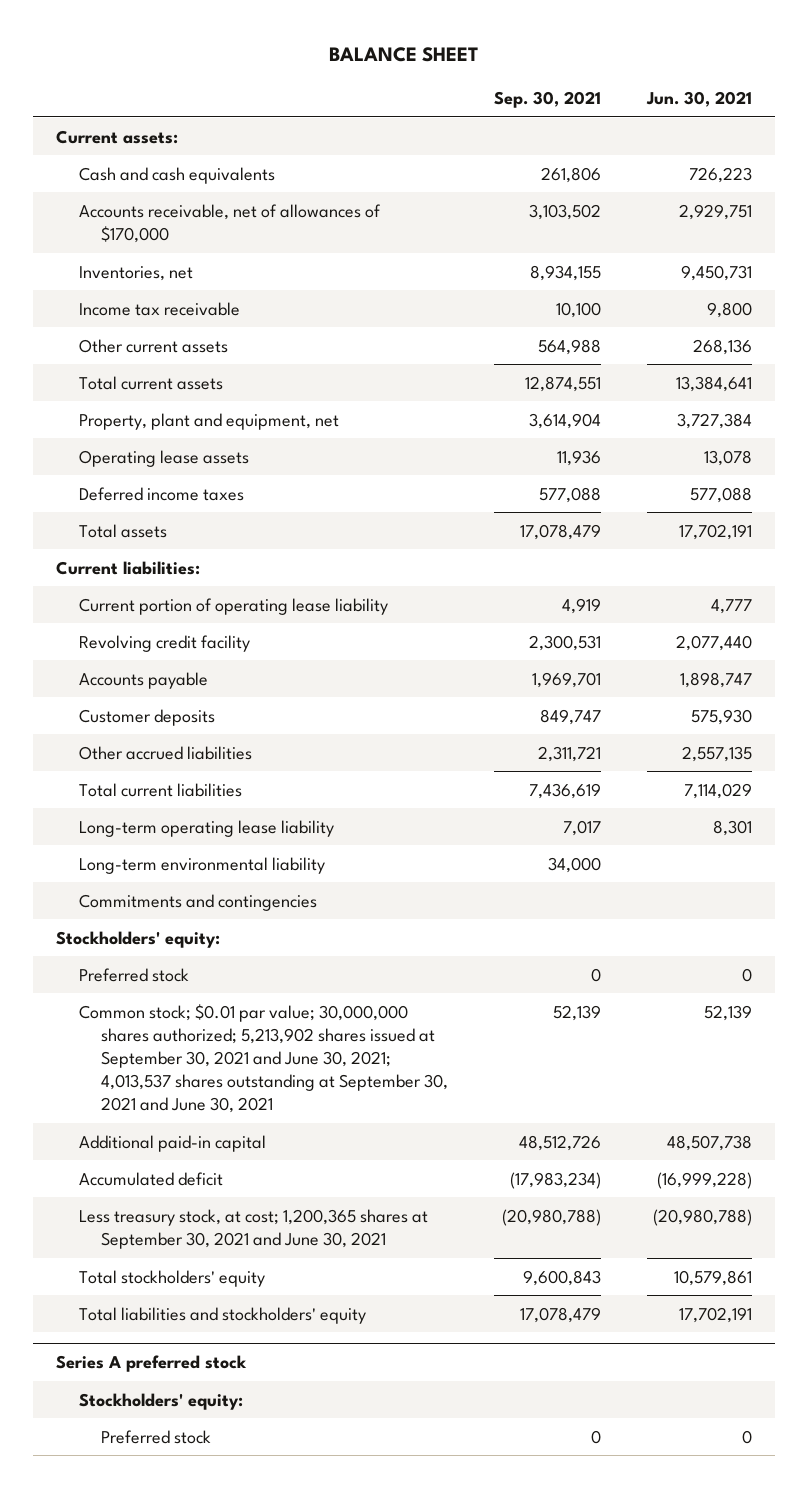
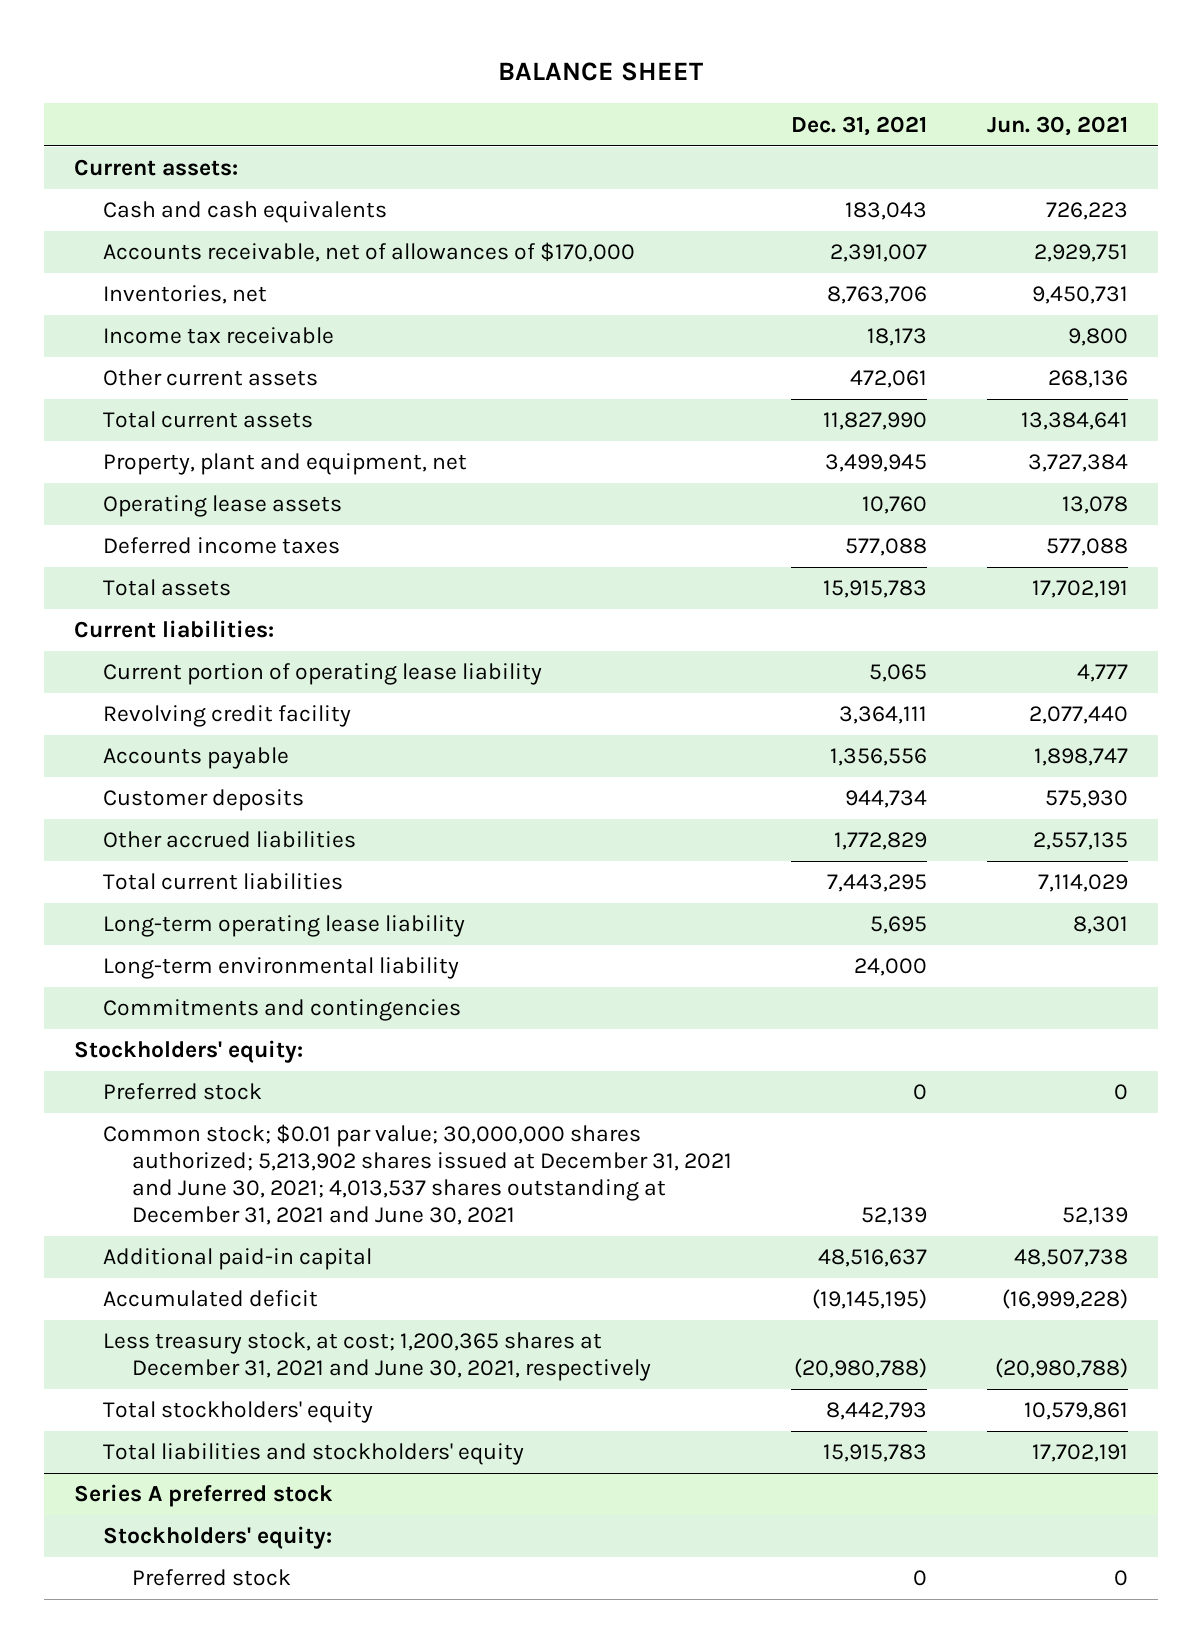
[493,90,601,108] Sep. 30, 2021 -> none
none -> [791,115,928,136] Dec. 31, 2021
[78,1003,448,1114] Common stock; $0.01 par value; 30,000,000 shares authorized; 5,213,902 shares issued at September 30, 2021 and June 30, 2021; 4,013,537 shares outstanding at September 30, 2021 and June 30, 2021 -> [102,1124,732,1226] Common stock; $0.01 par value; 30,000,000 shares authorized; 5,213,902 shares issued at December 31, 2021 and June 30, 2021; 4,013,537 shares outstanding at December 31, 2021 and June 30, 2021
[78,1208,428,1249] Less treasury stock, at cost; 1,200,365 shares at September 30, 2021 and June 30, 2021 -> [102,1332,651,1382] Less treasury stock, at cost; 1,200,365 shares at December 31, 2021 and June 30, 2021, respectively

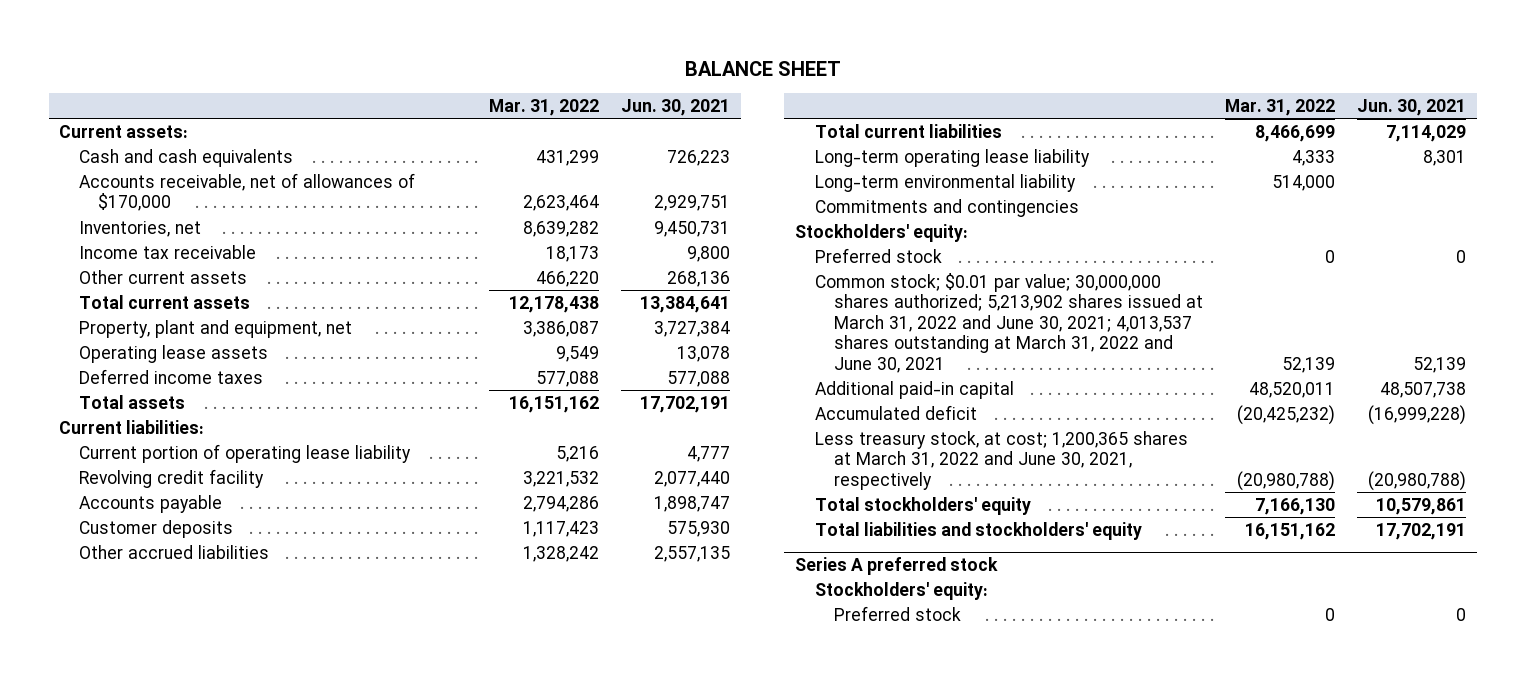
[791,115,928,136] Dec. 31, 2021 -> none
none -> [489,98,600,116] Mar. 31, 2022
[102,1124,732,1226] Common stock; $0.01 par value; 30,000,000 shares authorized; 5,213,902 shares issued at December 31, 2021 and June 30, 2021; 4,013,537 shares outstanding at December 31, 2021 and June 30, 2021 -> [814,272,1203,373] Common stock; $0.01 par value; 30,000,000 shares authorized; 5,213,902 shares issued at March 31, 2022 and June 30, 2021; 4,013,537 shares outstanding at March 31, 2022 and June 30, 2021
[102,1332,651,1382] Less treasury stock, at cost; 1,200,365 shares at December 31, 2021 and June 30, 2021, respectively -> [814,430,1188,490] Less treasury stock, at cost; 1,200,365 shares at March 31, 2022 and June 30, 2021, respectively

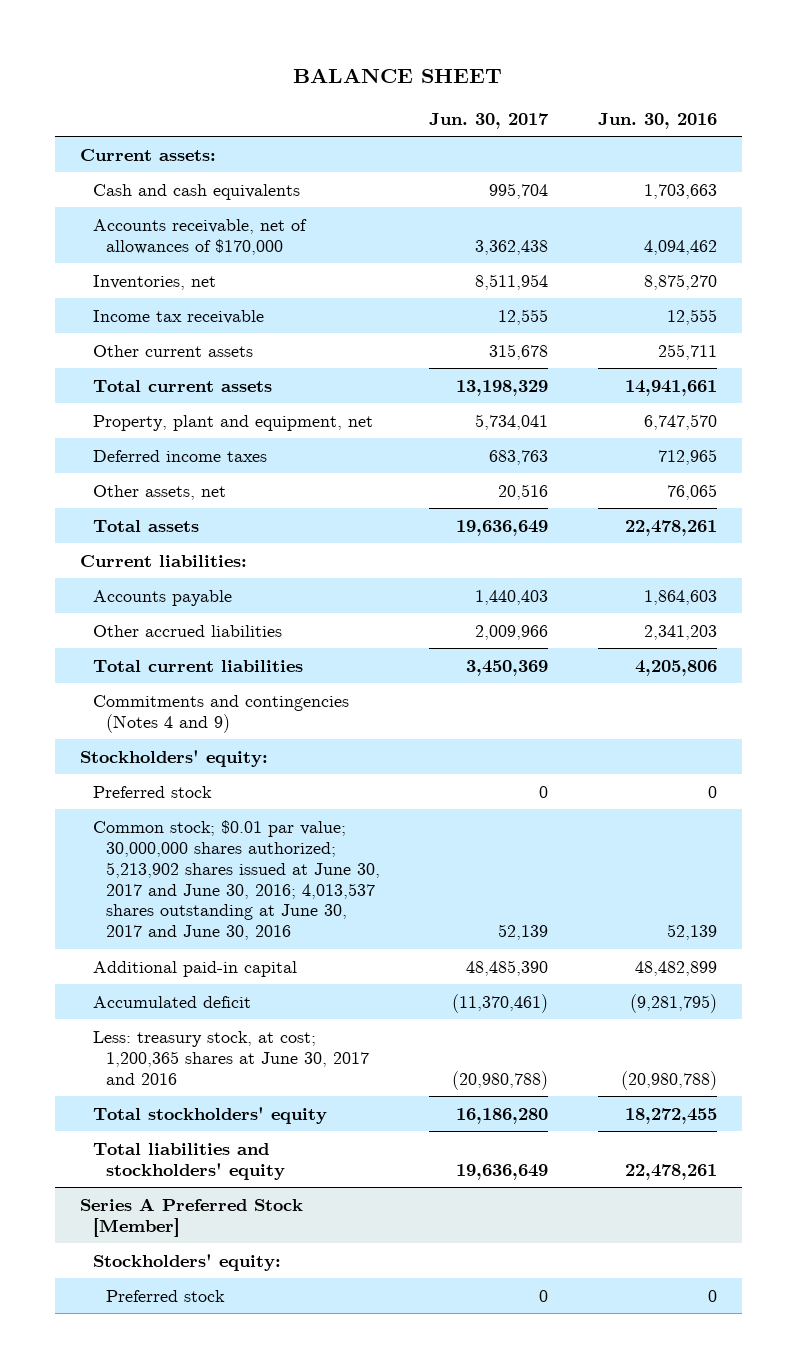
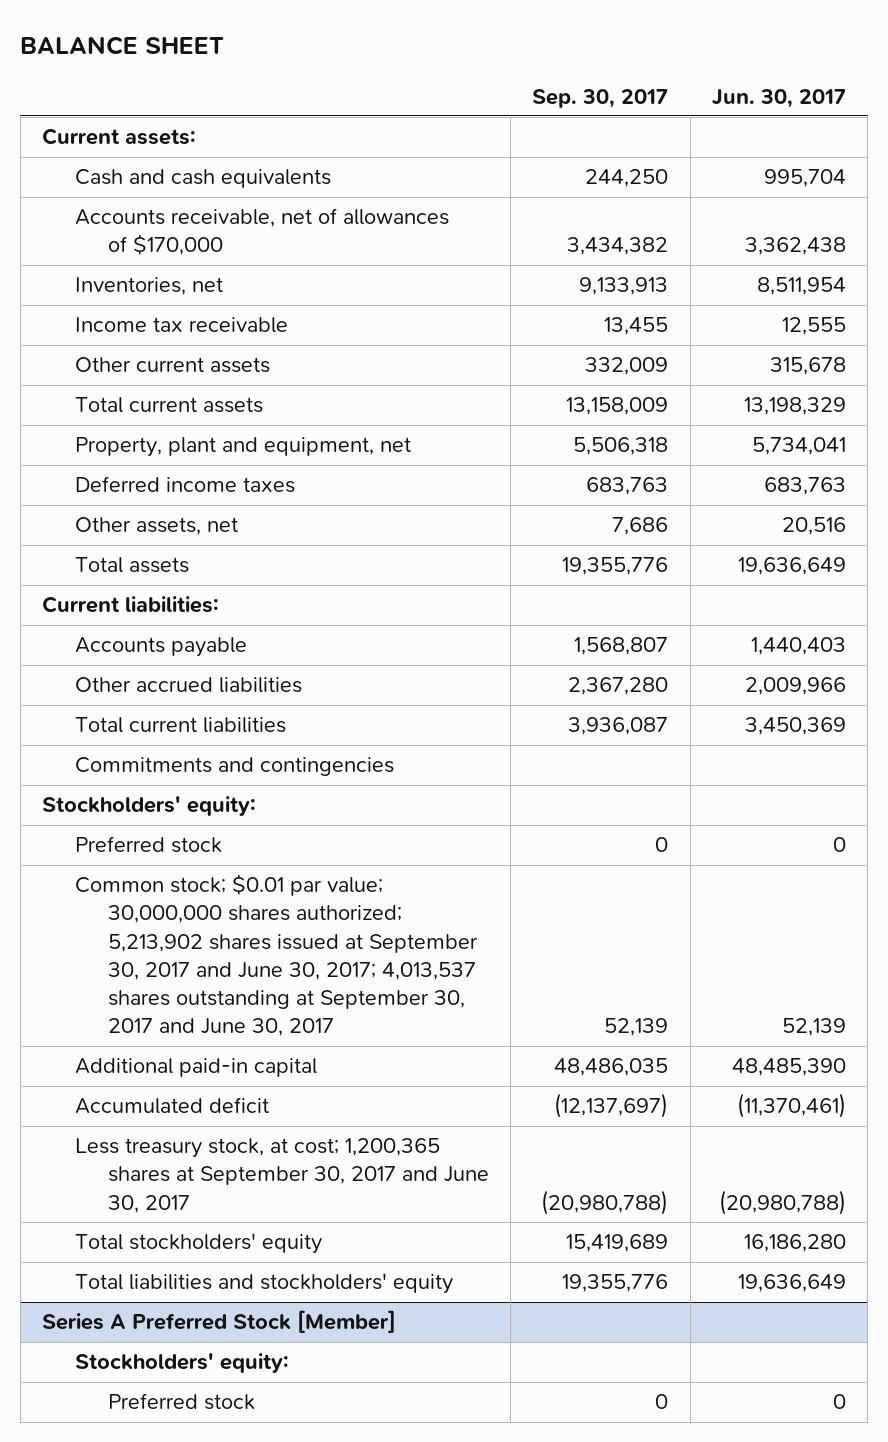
[597,112,717,129] Jun. 30, 2016 -> none
none -> [532,88,669,108] Sep. 30, 2017
[92,694,349,733] Commitments and contingencies (Notes 4 and 9) -> [74,757,394,777] Commitments and contingencies
[92,819,380,941] Common stock; $0.01 par value; 30,000,000 shares authorized; 5,213,902 shares issued at June 30, 2017 and June 30, 2016; 4,013,537 shares outstanding at June 30, 2017 and June 30, 2016 -> [74,874,478,1037] Common stock; $0.01 par value; 30,000,000 shares authorized; 5,213,902 shares issued at September 30, 2017 and June 30, 2017; 4,013,537 shares outstanding at September 30, 2017 and June 30, 2017
[92,1030,369,1085] Less: treasury stock, at cost; 1,200,365 shares at June 30, 2017 and 2016 -> [74,1138,489,1213] Less treasury stock, at cost; 1,200,365 shares at September 30, 2017 and June 30, 2017

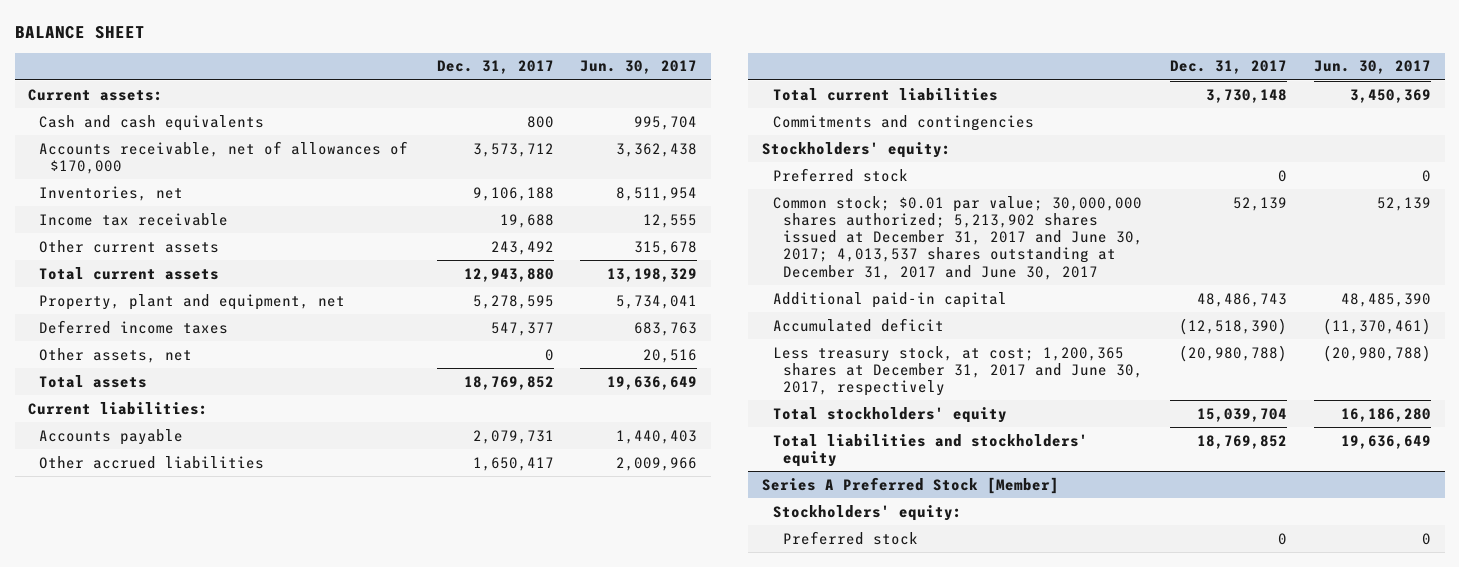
[532,88,669,108] Sep. 30, 2017 -> none
none -> [436,60,554,75] Dec. 31, 2017
[74,874,478,1037] Common stock; $0.01 par value; 30,000,000 shares authorized; 5,213,902 shares issued at September 30, 2017 and June 30, 2017; 4,013,537 shares outstanding at September 30, 2017 and June 30, 2017 -> [772,195,1144,280] Common stock; $0.01 par value; 30,000,000 shares authorized; 5,213,902 shares issued at December 31, 2017 and June 30, 2017; 4,013,537 shares outstanding at December 31, 2017 and June 30, 2017
[74,1138,489,1213] Less treasury stock, at cost; 1,200,365 shares at September 30, 2017 and June 30, 2017 -> [772,345,1144,397] Less treasury stock, at cost; 1,200,365 shares at December 31, 2017 and June 30, 2017, respectively

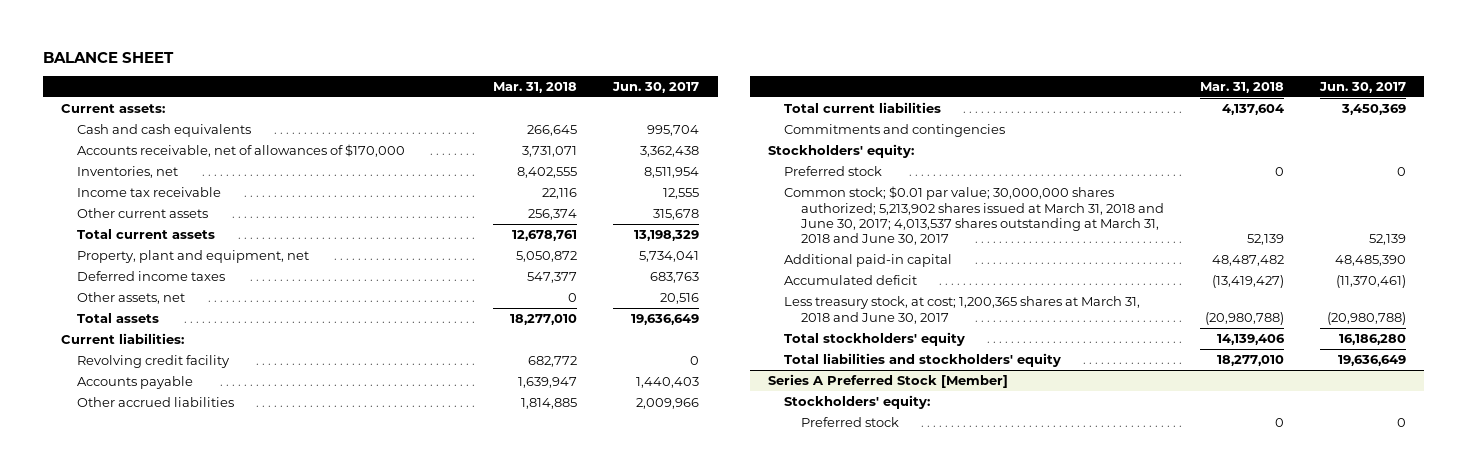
[436,60,554,75] Dec. 31, 2017 -> none
none -> [493,81,578,93] Mar. 31, 2018
none -> [77,355,231,369] Revolving credit facility
[772,195,1144,280] Common stock; $0.01 par value; 30,000,000 shares authorized; 5,213,902 shares issued at December 31, 2017 and June 30, 2017; 4,013,537 shares outstanding at December 31, 2017 and June 30, 2017 -> [784,186,1164,246] Common stock; $0.01 par value; 30,000,000 shares authorized; 5,213,902 shares issued at March 31, 2018 and June 30, 2017; 4,013,537 shares outstanding at March 31, 2018 and June 30, 2017
[772,345,1144,397] Less treasury stock, at cost; 1,200,365 shares at December 31, 2017 and June 30, 2017, respectively -> [784,296,1141,324] Less treasury stock, at cost; 1,200,365 shares at March 31, 2018 and June 30, 2017

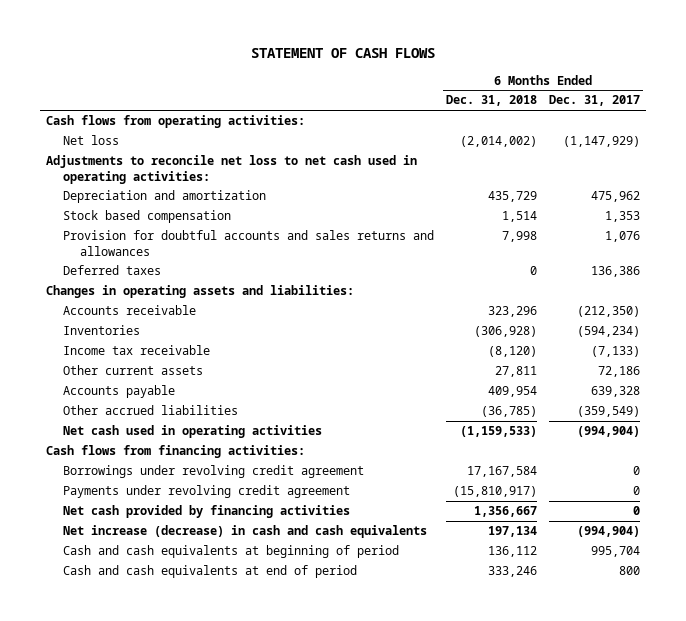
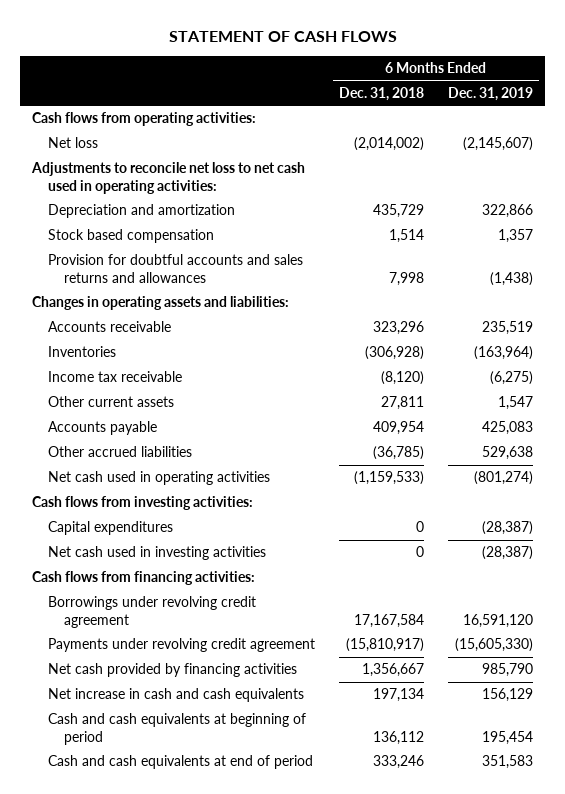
[549,95,641,107] Dec. 31, 2017 -> none
none -> [448,86,534,101] Dec. 31, 2019
[62,265,161,276] Deferred taxes -> none
none -> [32,496,254,511] Cash flows from investing activities:
none -> [47,521,173,536] Capital expenditures
none -> [47,546,266,561] Net cash used in investing activities
[62,525,427,539] Net increase (decrease) in cash and cash equivalents -> [47,688,304,703] Net increase in cash and cash equivalents

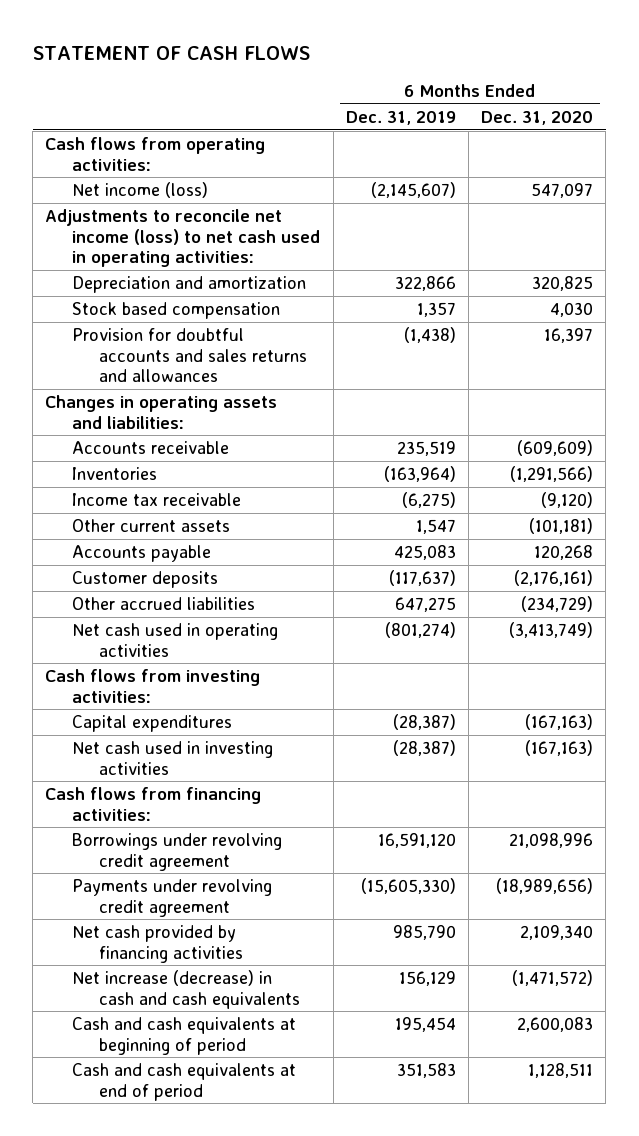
[339,86,425,101] Dec. 31, 2018 -> none
none -> [481,110,594,125] Dec. 31, 2020
[47,137,98,149] Net loss -> [72,181,209,198] Net income (loss)
[31,162,306,194] Adjustments to reconcile net loss to net cash used in operating activities: -> [45,208,321,268] Adjustments to reconcile net income (loss) to net cash used in operating activities:
none -> [72,570,219,588] Customer deposits
[482,446,534,461] 529,638 -> [394,596,456,612] 647,275
[47,688,304,703] Net increase in cash and cash equivalents -> [72,969,301,1009] Net increase (decrease) in cash and cash equivalents

